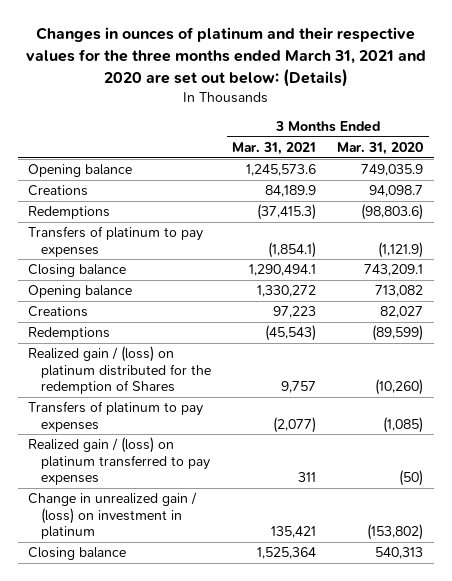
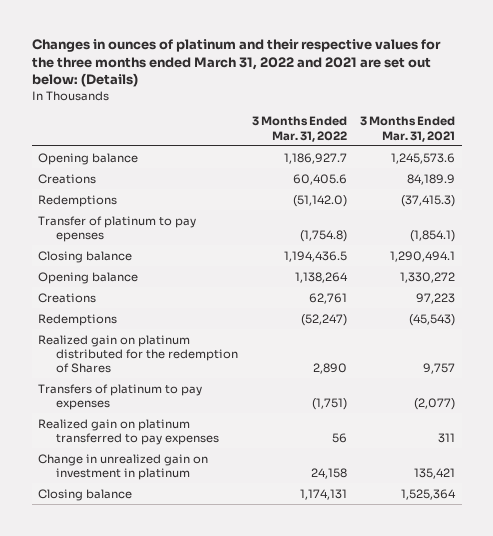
[25,27,426,87] Changes in ounces of platinum and their respective values for the three months ended March 31, 2021 and 2020 are set out below: (Details) -> [31,39,441,88] Changes in ounces of platinum and their respective values for the three months ended March 31, 2022 and 2021 are set out below: (Details)
[337,142,424,156] Mar. 31, 2020 -> none
none -> [251,116,347,142] 3 Months Ended Mar. 31, 2022
[28,226,204,257] Transfers of platinum to pay expenses -> [38,215,197,242] Transfer of platinum to pay epenses
[28,346,211,395] Realized gain / (loss) on platinum distributed for the redemption of Shares -> [38,334,239,373] Realized gain on platinum distributed for the redemption of Shares
[28,437,210,486] Realized gain / (loss) on platinum transferred to pay expenses -> [38,418,220,445] Realized gain on platinum transferred to pay expenses
[28,492,198,540] Change in unrealized gain / (loss) on investment in platinum -> [38,453,209,480] Change in unrealized gain on investment in platinum

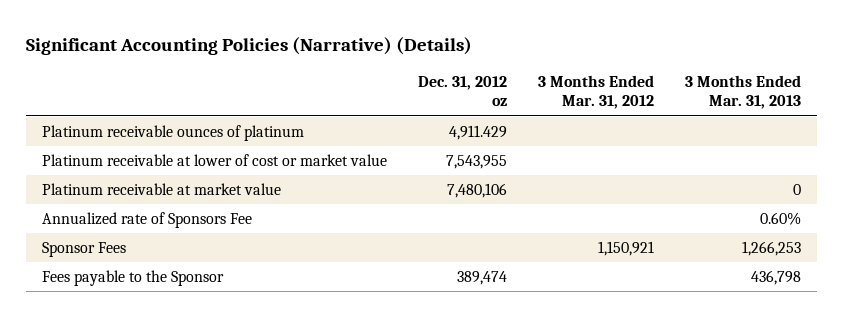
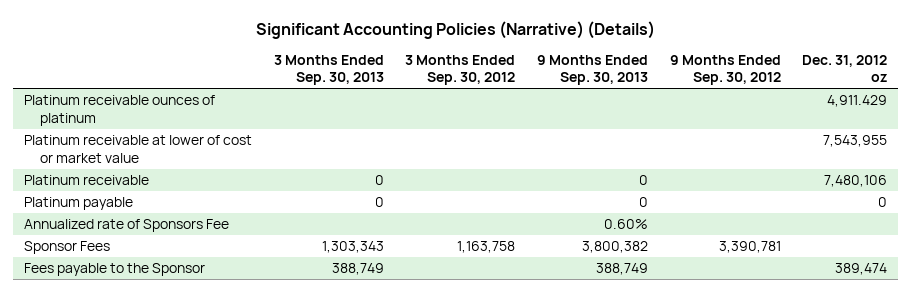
[538,75,655,110] 3 Months Ended Mar. 31, 2012 -> none
[685,75,802,110] 3 Months Ended Mar. 31, 2013 -> none
none -> [273,54,384,86] 3 Months Ended Sep. 30, 2013
none -> [405,54,516,86] 3 Months Ended Sep. 30, 2012
none -> [536,54,648,86] 9 Months Ended Sep. 30, 2013
none -> [669,54,781,86] 9 Months Ended Sep. 30, 2012
[41,183,281,196] Platinum receivable at market value -> [23,175,149,186] Platinum receivable
none -> [23,197,133,211] Platinum payable

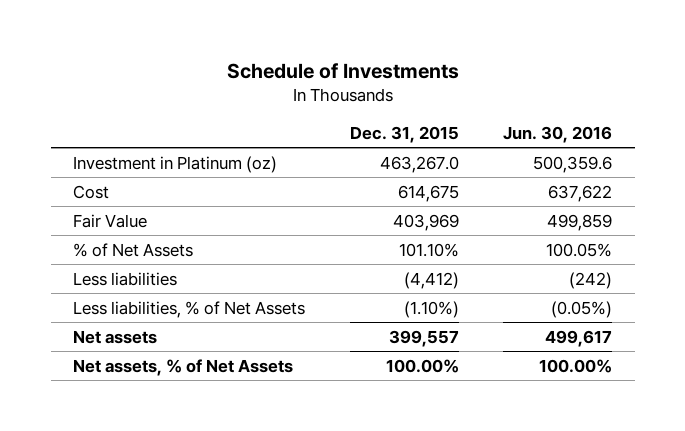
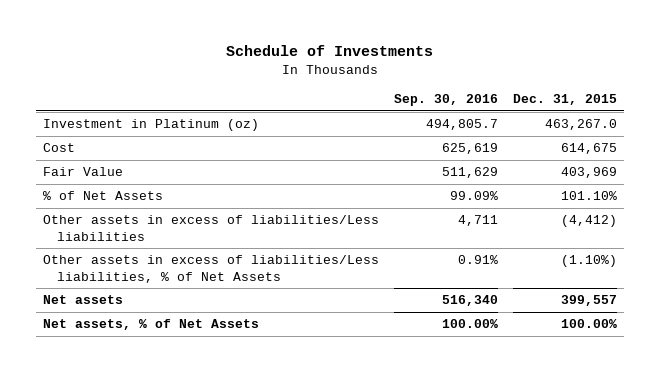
[503,125,613,143] Jun. 30, 2016 -> none
none -> [394,94,499,107] Sep. 30, 2016
[73,271,178,286] Less liabilities -> [43,215,380,242] Other assets in excess of liabilities/Less liabilities
[73,300,306,318] Less liabilities, % of Net Assets -> [43,255,380,284] Other assets in excess of liabilities/Less liabilities, % of Net Assets

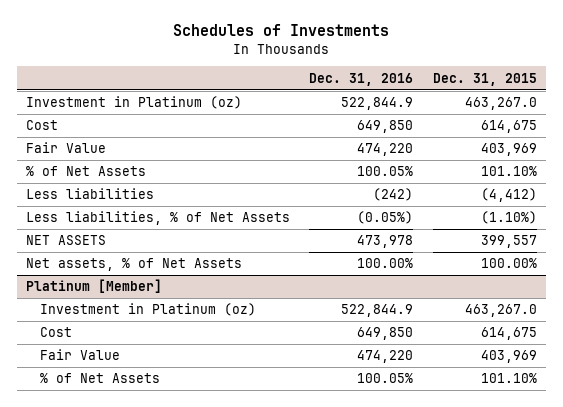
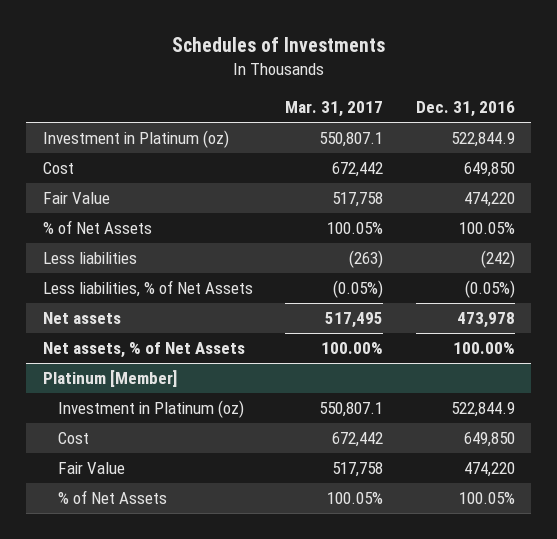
[432,72,537,86] Dec. 31, 2015 -> none
none -> [285,101,384,118] Mar. 31, 2017
[26,235,107,246] NET ASSETS -> [42,312,121,325] Net assets

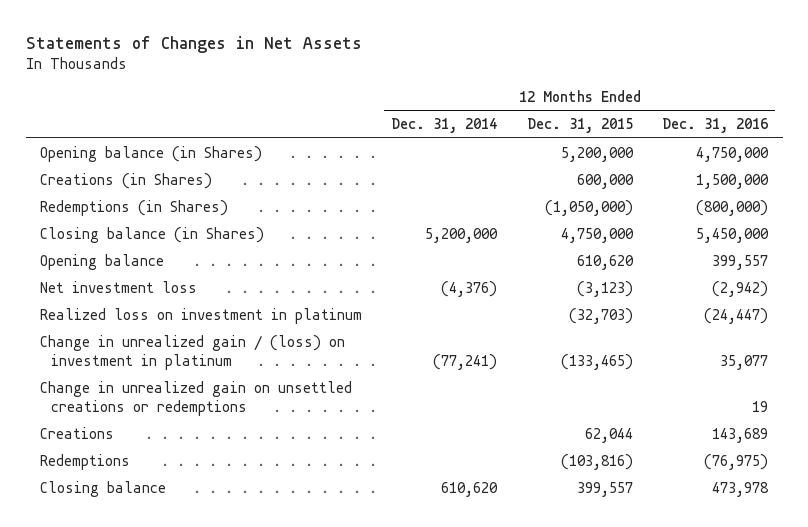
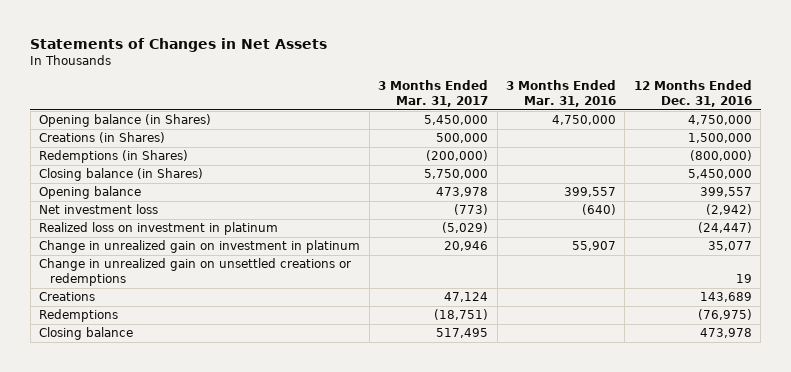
[391,118,498,134] Dec. 31, 2014 -> none
[526,118,633,134] Dec. 31, 2015 -> none
none -> [378,80,489,108] 3 Months Ended Mar. 31, 2017
none -> [506,80,617,108] 3 Months Ended Mar. 31, 2016
[40,334,346,370] Change in unrealized gain / (loss) on investment in platinum -> [39,240,361,254] Change in unrealized gain on investment in platinum

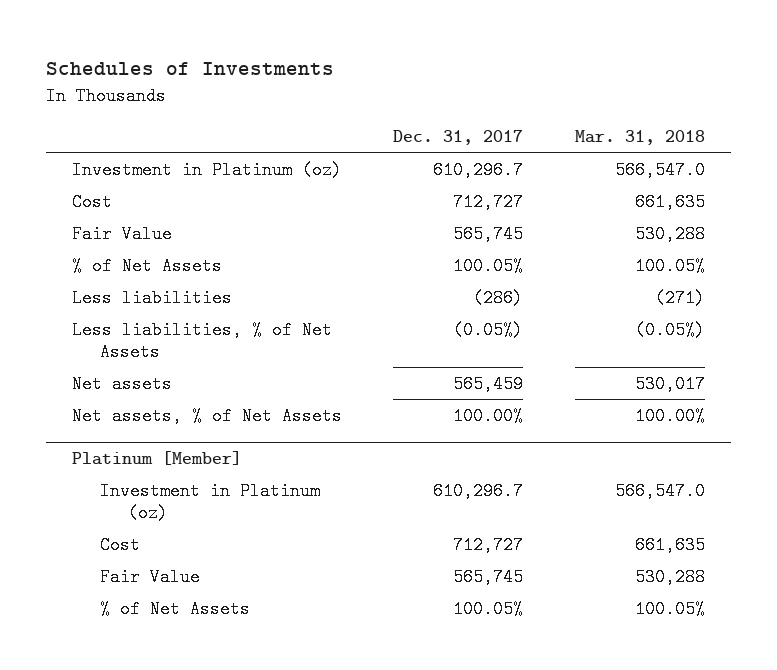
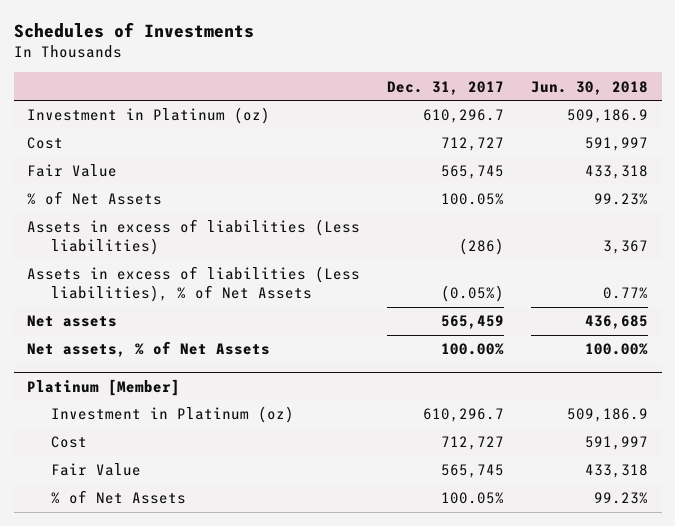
[575,130,706,146] Mar. 31, 2018 -> none
none -> [531,80,649,95] Jun. 30, 2018
[71,288,232,307] Less liabilities -> [27,219,361,255] Assets in excess of liabilities (Less liabilities)
[71,320,332,362] Less liabilities, % of Net Assets -> [27,266,361,302] Assets in excess of liabilities (Less liabilities), % of Net Assets

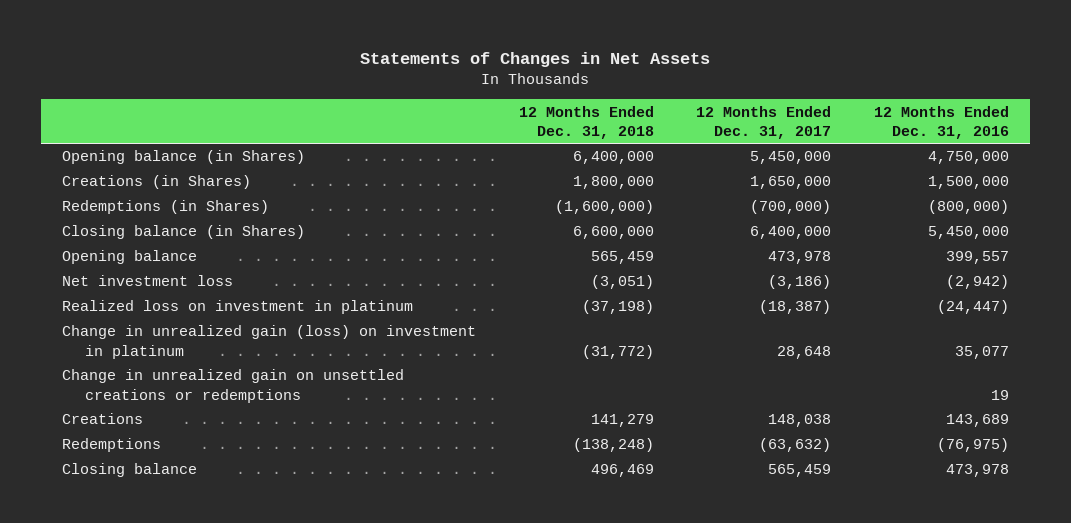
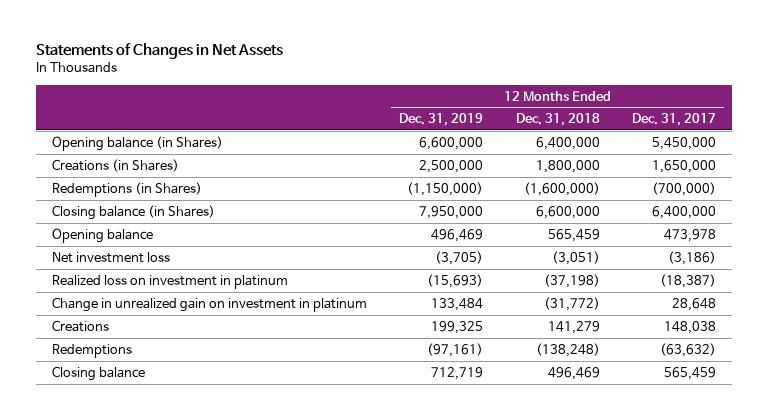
[873,105,1009,139] 12 Months Ended Dec. 31, 2016 -> none
none -> [399,113,484,127] Dec. 31, 2019
[62,369,405,403] Change in unrealized gain on unsettled creations or redemptions -> none
[62,325,477,359] Change in unrealized gain (loss) on investment in platinum -> [51,296,367,312] Change in unrealized gain on investment in platinum

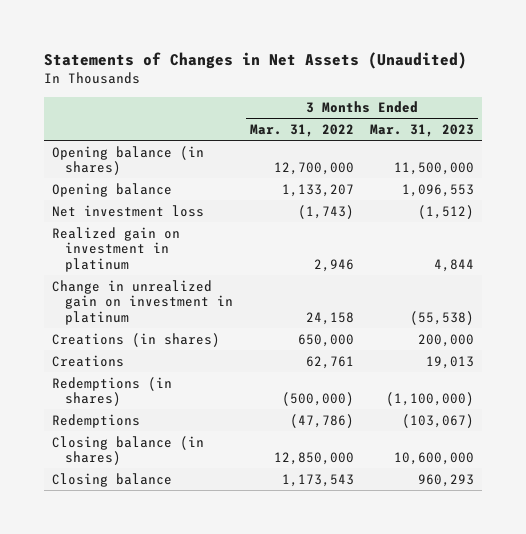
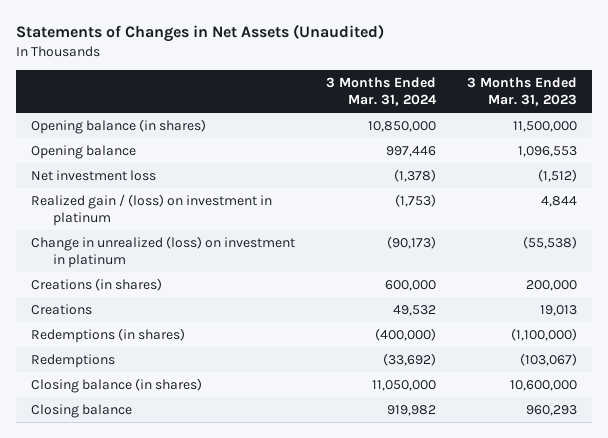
[249,123,354,137] Mar. 31, 2022 -> none
none -> [326,77,438,106] 3 Months Ended Mar. 31, 2024
[52,226,181,272] Realized gain on investment in platinum -> [31,194,273,226] Realized gain / (loss) on investment in platinum
[52,279,234,325] Change in unrealized gain on investment in platinum -> [31,236,296,268] Change in unrealized (loss) on investment in platinum

